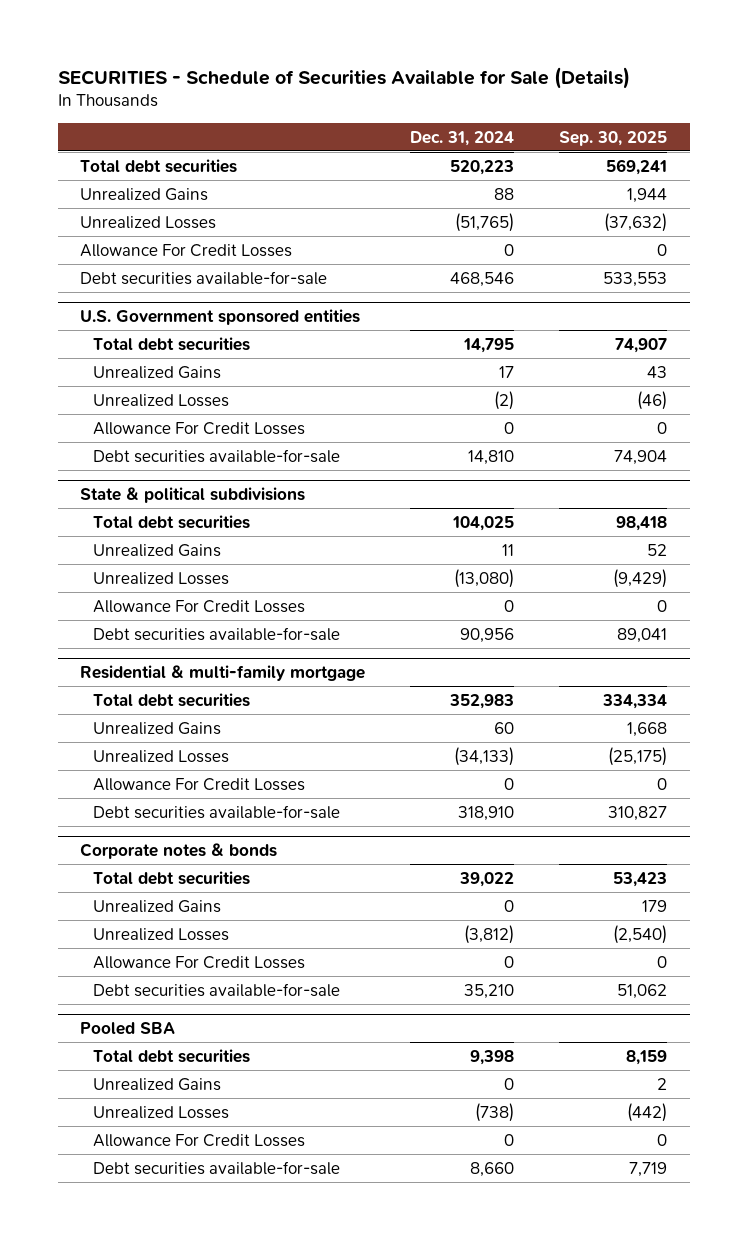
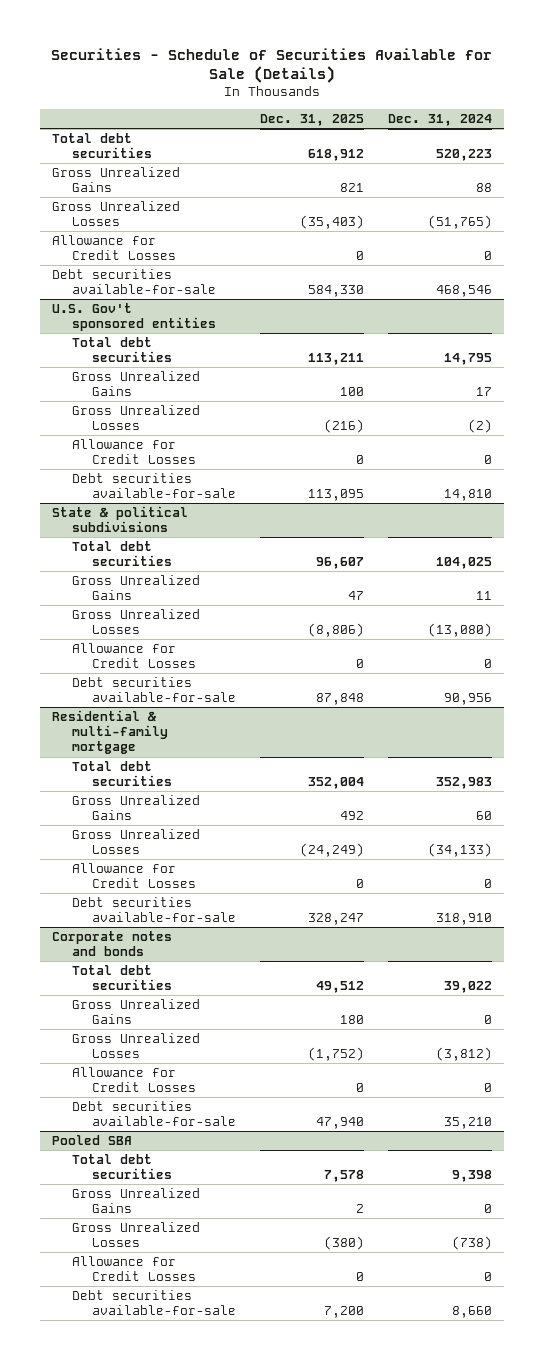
[57,66,630,89] SECURITIES - Schedule of Securities Available for Sale (Details) -> [51,47,493,84] Securities - Schedule of Securities Available for Sale (Details)
[559,130,668,146] Sep. 30, 2025 -> none
none -> [259,113,364,126] Dec. 31, 2025
[80,187,209,201] Unrealized Gains -> [52,166,181,193] Gross Unrealized Gains
[80,215,217,229] Unrealized Losses -> [52,200,181,227] Gross Unrealized Losses
[80,243,293,257] Allowance For Credit Losses -> [52,234,177,261] Allowance for Credit Losses
[80,308,361,325] U.S. Government sponsored entities -> [52,302,217,332] U.S. Gov't sponsored entities
[92,365,221,379] Unrealized Gains -> [72,370,201,397] Gross Unrealized Gains
[92,393,229,407] Unrealized Losses -> [72,404,201,431] Gross Unrealized Losses
[92,421,305,435] Allowance For Credit Losses -> [72,438,196,465] Allowance for Credit Losses
[92,543,221,557] Unrealized Gains -> [72,574,201,601] Gross Unrealized Gains
[92,571,229,585] Unrealized Losses -> [72,608,201,635] Gross Unrealized Losses
[92,599,305,613] Allowance For Credit Losses -> [72,642,196,669] Allowance for Credit Losses
[92,721,221,735] Unrealized Gains -> [72,794,201,821] Gross Unrealized Gains
[92,749,229,763] Unrealized Losses -> [72,828,201,855] Gross Unrealized Losses
[92,777,305,791] Allowance For Credit Losses -> [72,862,196,889] Allowance for Credit Losses
[80,842,278,859] Corporate notes & bonds -> [52,930,173,957] Corporate notes and bonds
[92,899,221,913] Unrealized Gains -> [72,998,201,1025] Gross Unrealized Gains
[92,927,229,941] Unrealized Losses -> [72,1032,201,1059] Gross Unrealized Losses
[92,955,305,969] Allowance For Credit Losses -> [72,1066,196,1093] Allowance for Credit Losses
[92,1077,221,1091] Unrealized Gains -> [72,1187,201,1214] Gross Unrealized Gains
[92,1105,229,1119] Unrealized Losses -> [72,1221,201,1248] Gross Unrealized Losses
[92,1133,305,1147] Allowance For Credit Losses -> [72,1255,196,1282] Allowance for Credit Losses

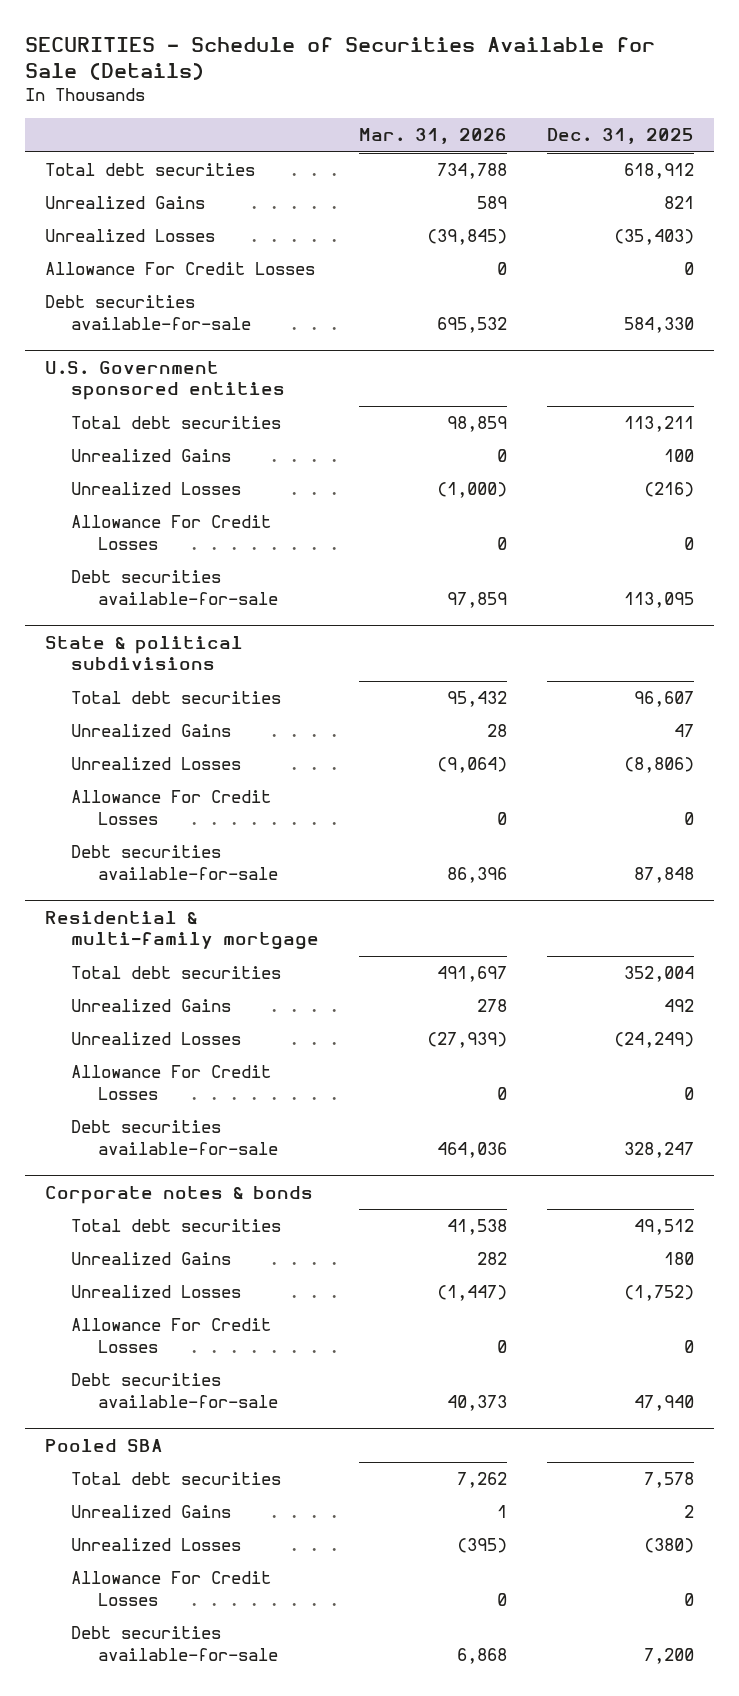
[51,47,493,84] Securities - Schedule of Securities Available for Sale (Details) -> [25,36,656,81] SECURITIES - Schedule of Securities Available for Sale (Details)
[387,113,492,126] Dec. 31, 2024 -> none
none -> [359,128,508,145] Mar. 31, 2026
[52,166,181,193] Gross Unrealized Gains -> [45,196,206,210] Unrealized Gains
[52,200,181,227] Gross Unrealized Losses -> [45,229,216,243] Unrealized Losses
[52,234,177,261] Allowance for Credit Losses -> [45,262,316,276] Allowance For Credit Losses
[52,302,217,332] U.S. Gov't sponsored entities -> [45,360,286,401] U.S. Government sponsored entities
[72,370,201,397] Gross Unrealized Gains -> [71,449,232,463] Unrealized Gains
[72,404,201,431] Gross Unrealized Losses -> [71,482,242,496] Unrealized Losses
[72,438,196,465] Allowance for Credit Losses -> [71,515,272,550] Allowance For Credit Losses
[72,574,201,601] Gross Unrealized Gains -> [71,724,232,738] Unrealized Gains
[72,608,201,635] Gross Unrealized Losses -> [71,757,242,771] Unrealized Losses
[72,642,196,669] Allowance for Credit Losses -> [71,790,272,825] Allowance For Credit Losses
[72,794,201,821] Gross Unrealized Gains -> [71,999,232,1013] Unrealized Gains
[72,828,201,855] Gross Unrealized Losses -> [71,1032,242,1046] Unrealized Losses
[72,862,196,889] Allowance for Credit Losses -> [71,1065,272,1100] Allowance For Credit Losses
[52,930,173,957] Corporate notes and bonds -> [45,1185,314,1204] Corporate notes & bonds
[72,998,201,1025] Gross Unrealized Gains -> [71,1252,232,1266] Unrealized Gains
[72,1032,201,1059] Gross Unrealized Losses -> [71,1285,242,1299] Unrealized Losses
[72,1066,196,1093] Allowance for Credit Losses -> [71,1318,272,1353] Allowance For Credit Losses
[72,1187,201,1214] Gross Unrealized Gains -> [71,1505,232,1519] Unrealized Gains
[72,1221,201,1248] Gross Unrealized Losses -> [71,1538,242,1552] Unrealized Losses
[72,1255,196,1282] Allowance for Credit Losses -> [71,1571,272,1606] Allowance For Credit Losses

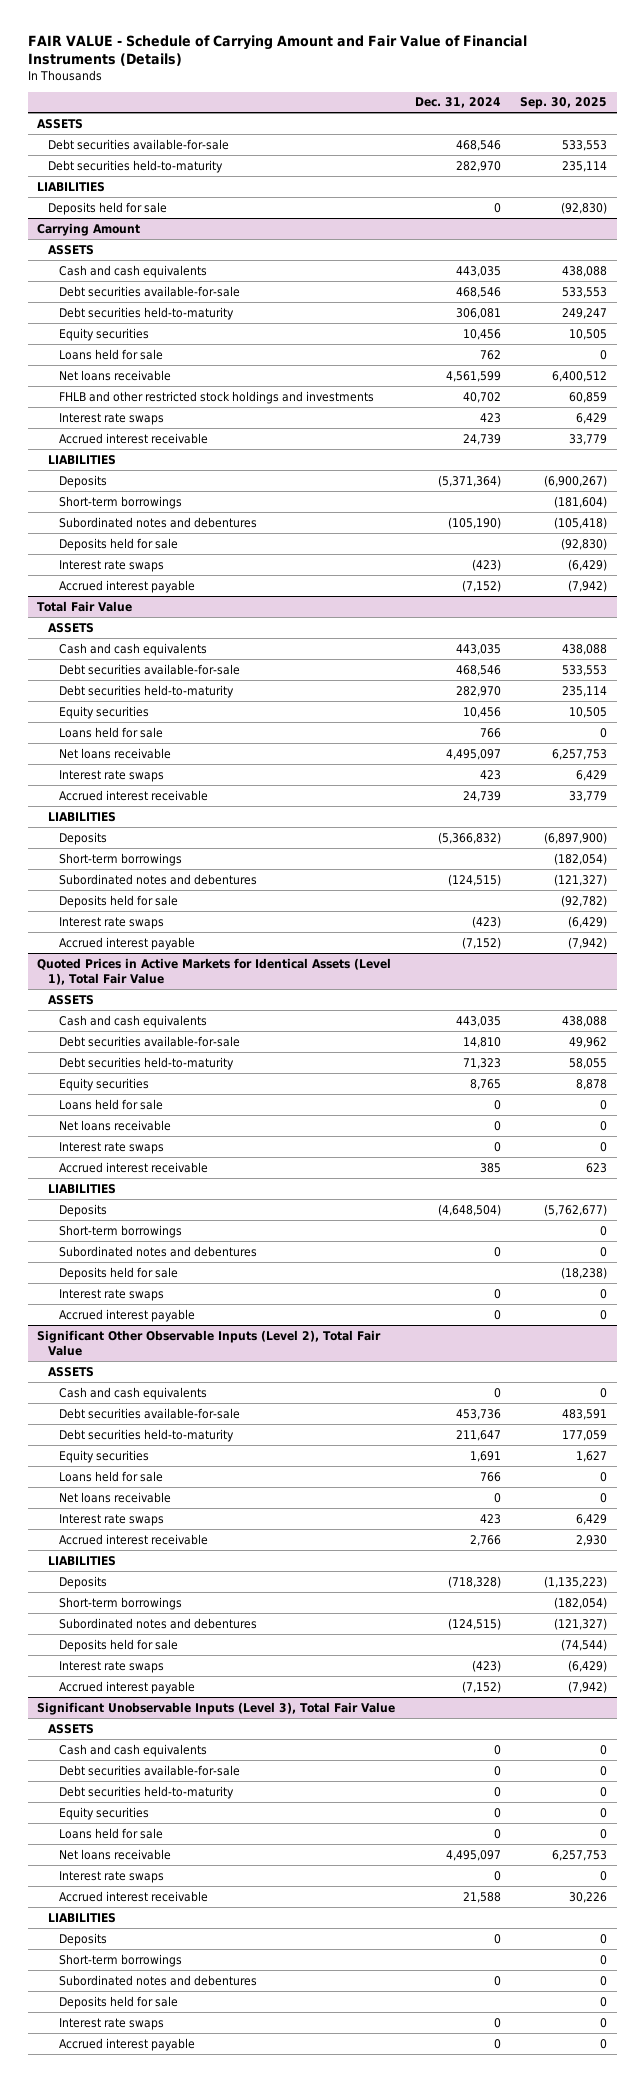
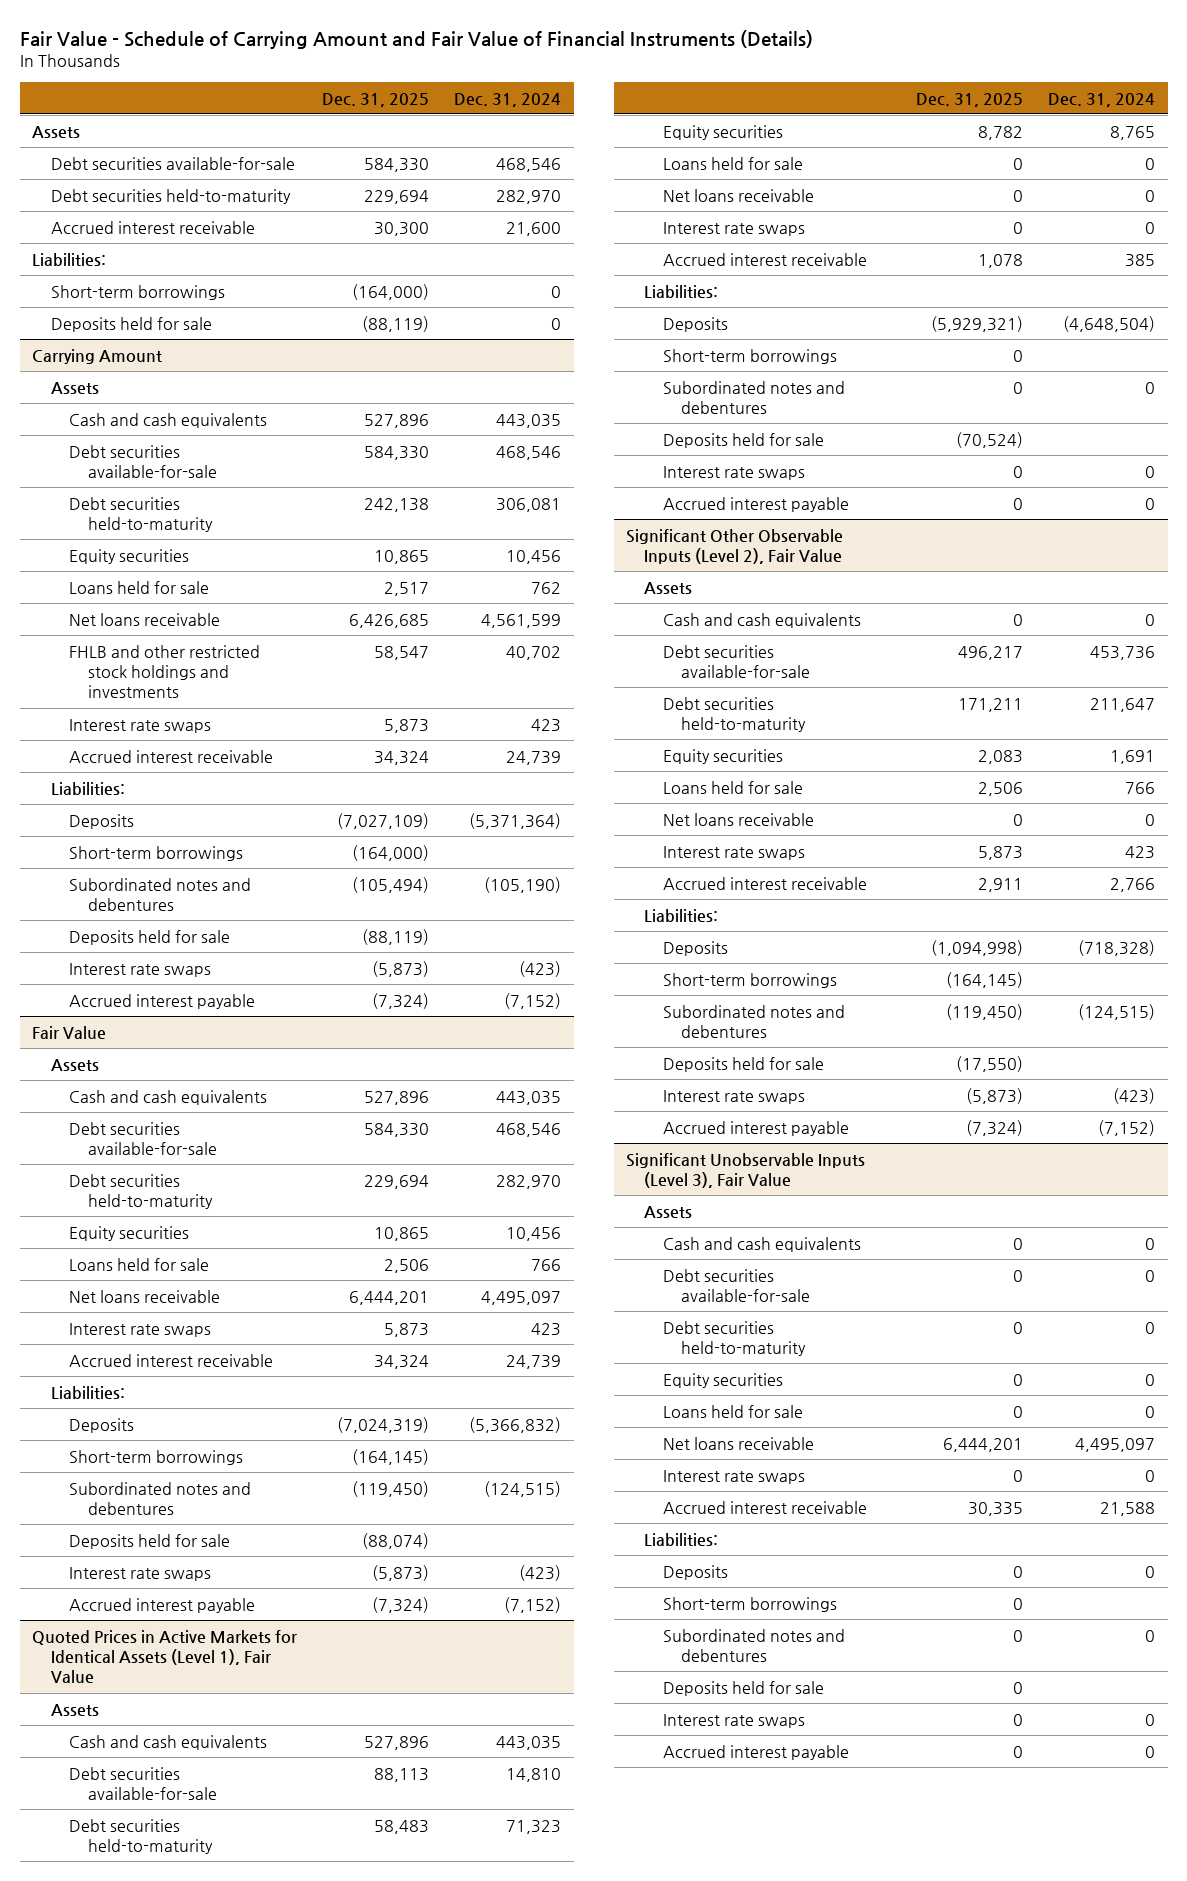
[27,34,527,67] FAIR VALUE - Schedule of Carrying Amount and Fair Value of Financial Instruments (Details) -> [19,29,813,49] Fair Value - Schedule of Carrying Amount and Fair Value of Financial Instruments (Details)
[519,97,607,110] Sep. 30, 2025 -> none
none -> [322,92,430,107] Dec. 31, 2025
[37,118,84,129] ASSETS -> [32,125,81,138] Assets
none -> [50,220,255,234] Accrued interest receivable
[37,181,106,192] LIABILITIES -> [32,252,107,266] Liabilities:
none -> [50,284,225,300] Short-term borrowings
[48,244,95,255] ASSETS -> [50,381,99,394] Assets
[48,454,117,465] LIABILITIES -> [50,781,125,795] Liabilities:
[37,600,133,612] Total Fair Value -> [32,1025,107,1039] Fair Value
[48,622,95,633] ASSETS -> [50,1058,99,1071] Assets
[48,811,117,822] LIABILITIES -> [50,1385,125,1399] Liabilities:
[37,957,392,985] Quoted Prices in Active Markets for Identical Assets (Level 1), Total Fair Value -> [32,1629,298,1684] Quoted Prices in Active Markets for Identical Assets (Level 1), Fair Value
[48,994,95,1005] ASSETS -> [50,1703,99,1716] Assets
[48,1183,117,1194] LIABILITIES -> [644,284,719,298] Liabilities:
[37,1329,382,1356] Significant Other Observable Inputs (Level 2), Total Fair Value -> [626,528,844,564] Significant Other Observable Inputs (Level 2), Fair Value
[48,1366,95,1377] ASSETS -> [644,581,693,594] Assets
[48,1555,117,1566] LIABILITIES -> [644,908,719,922] Liabilities:
[37,1701,396,1715] Significant Unobservable Inputs (Level 3), Total Fair Value -> [626,1152,866,1188] Significant Unobservable Inputs (Level 3), Fair Value
[48,1723,95,1734] ASSETS -> [644,1205,693,1218] Assets
[48,1912,117,1923] LIABILITIES -> [644,1532,719,1546] Liabilities:

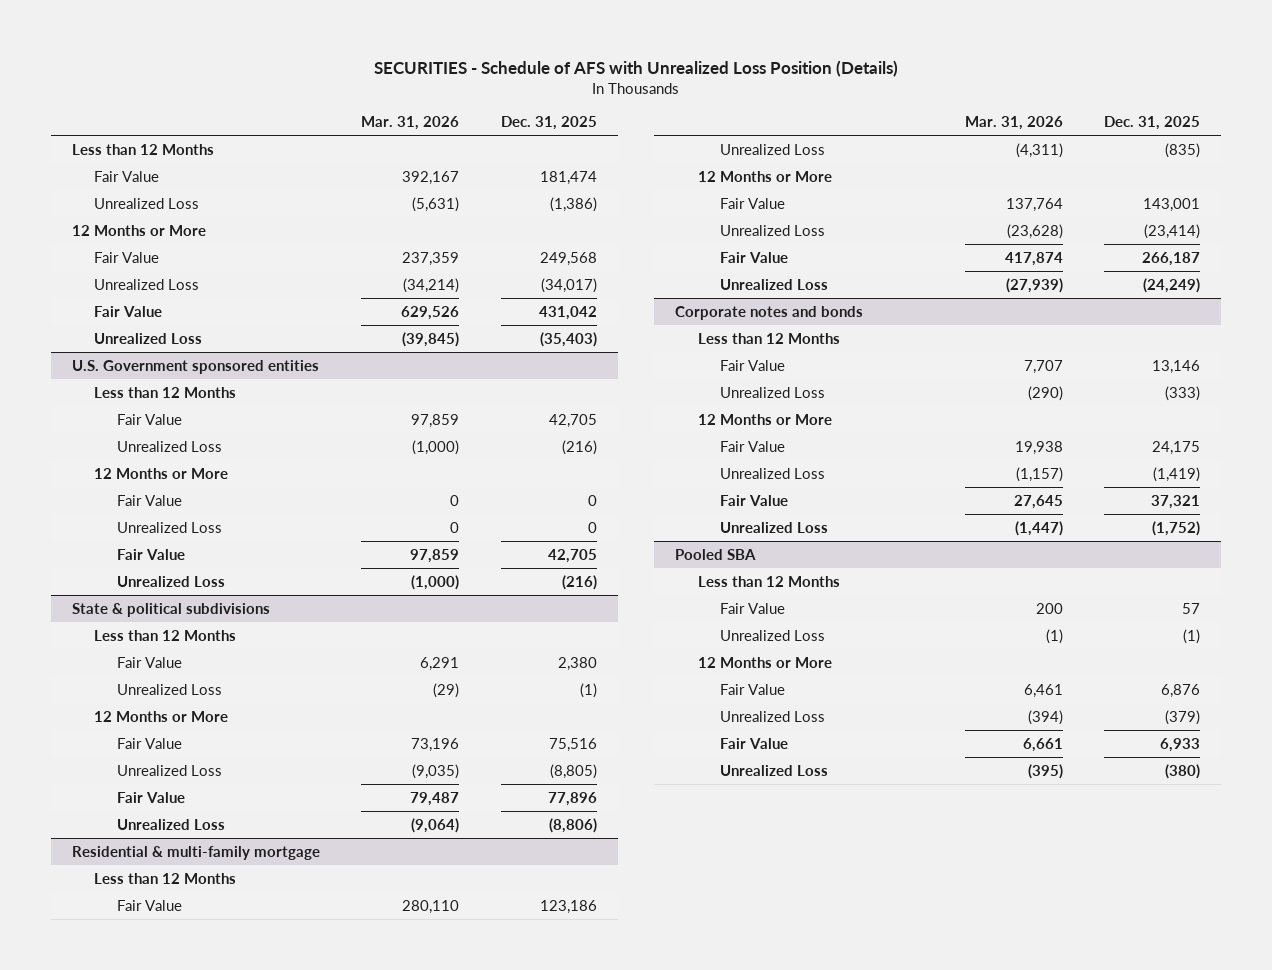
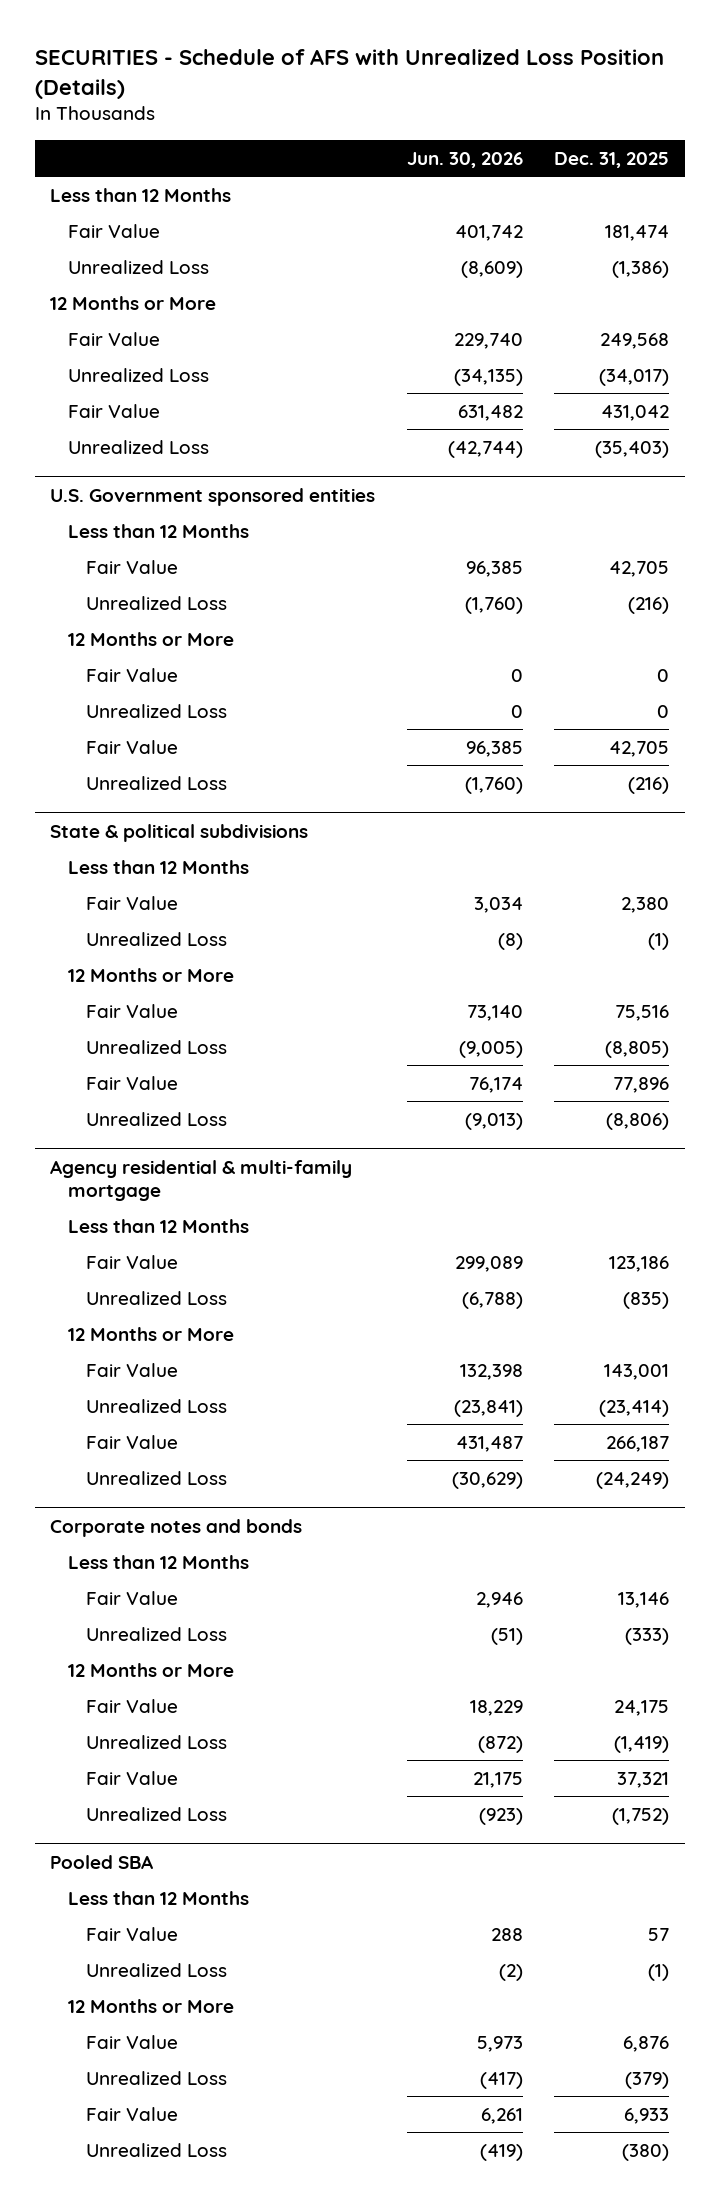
[361,116,460,131] Mar. 31, 2026 -> none
none -> [406,151,523,168] Jun. 30, 2026
[71,845,320,860] Residential & multi-family mortgage -> [50,1159,353,1201] Agency residential & multi-family mortgage

